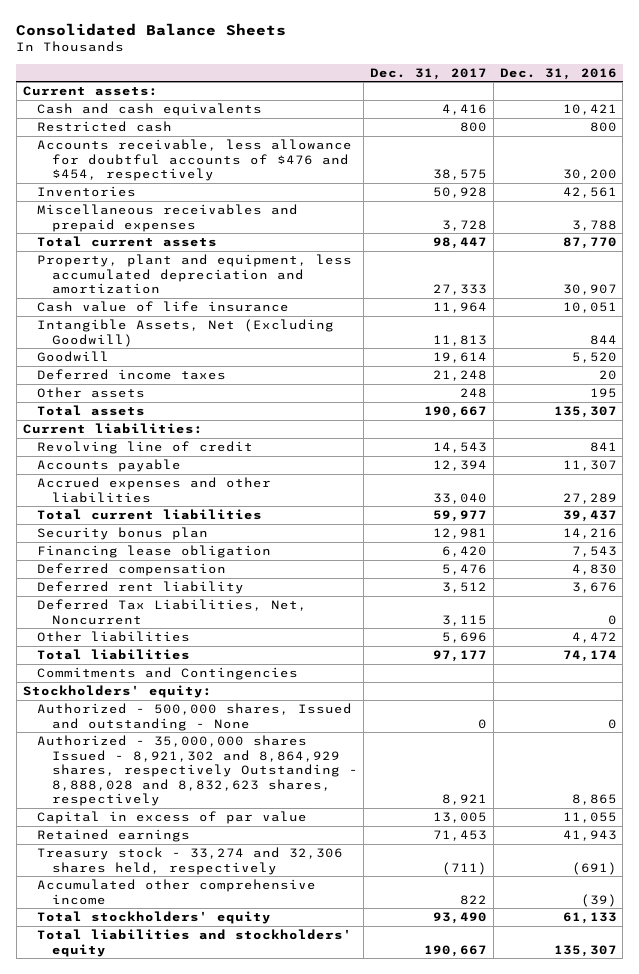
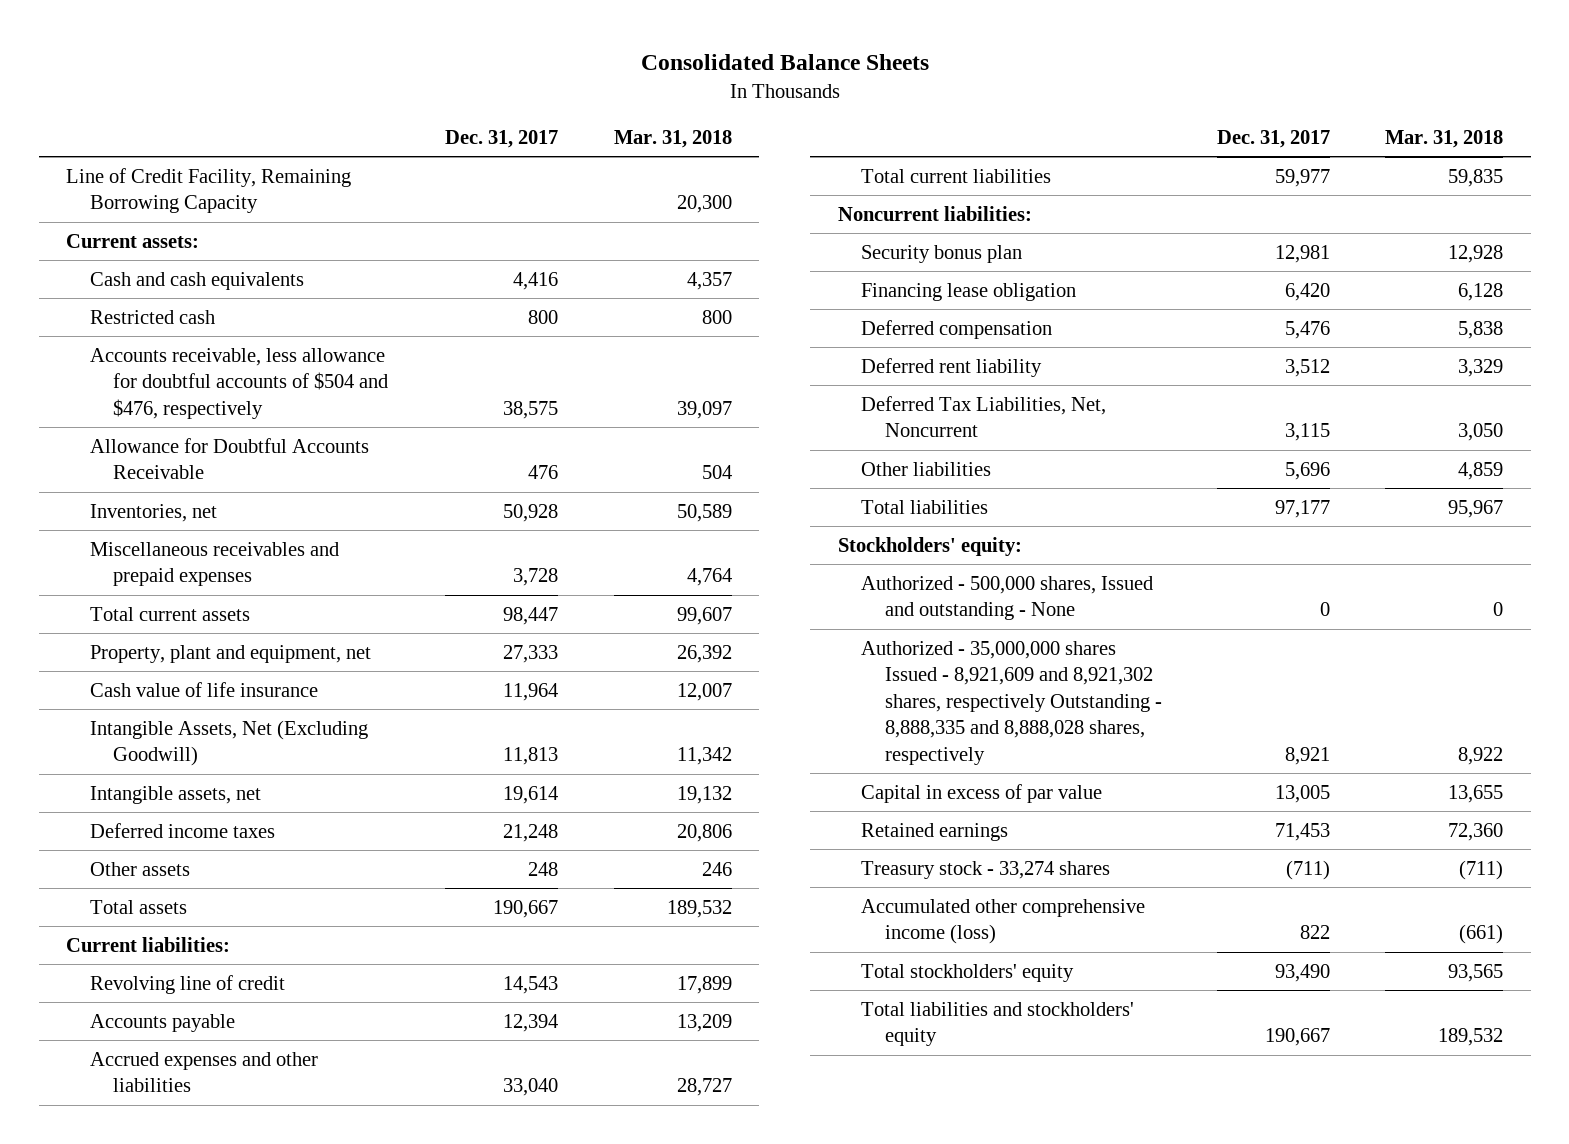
[499,67,617,80] Dec. 31, 2016 -> none
none -> [613,130,732,149] Mar. 31, 2018
none -> [66,167,352,214] Line of Credit Facility, Remaining Borrowing Capacity
[37,139,353,182] Accounts receivable, less allowance for doubtful accounts of $476 and $454, respectively -> [89,347,389,419] Accounts receivable, less allowance for doubtful accounts of $504 and $476, respectively
none -> [89,437,369,480] Allowance for Doubtful Accounts Receivable
[37,186,137,198] Inventories -> [89,503,217,522] Inventories, net
[37,254,353,295] Property, plant and equipment, less accumulated depreciation and amortization -> [89,644,371,663] Property, plant and equipment, net
[37,351,110,363] Goodwill -> [89,785,261,804] Intangible assets, net
none -> [837,205,1032,221] Noncurrent liabilities:
[37,667,299,681] Commitments and Contingencies -> none
[37,735,358,807] Authorized - 35,000,000 shares Issued - 8,921,302 and 8,864,929 shares, respectively Outstanding - 8,888,028 and 8,832,623 shares, respectively -> [861,640,1163,765] Authorized - 35,000,000 shares Issued - 8,921,609 and 8,921,302 shares, respectively Outstanding - 8,888,335 and 8,888,028 shares, respectively
[37,847,344,875] Treasury stock - 33,274 and 32,306 shares held, respectively -> [861,860,1111,879] Treasury stock - 33,274 shares
[37,879,317,905] Accumulated other comprehensive income -> [861,898,1146,945] Accumulated other comprehensive income (loss)

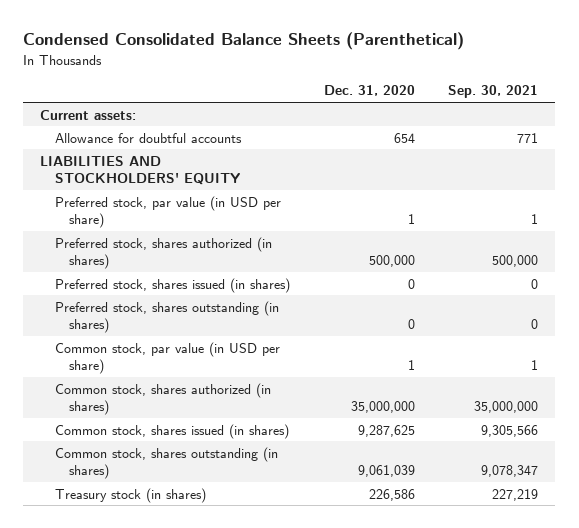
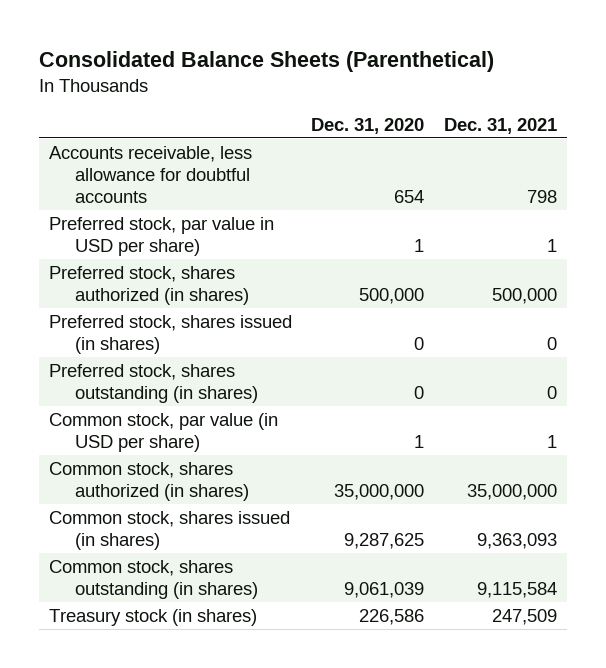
[23,32,465,51] Condensed Consolidated Balance Sheets (Parenthetical) -> [38,51,494,73] Consolidated Balance Sheets (Parenthetical)
[448,85,539,99] Sep. 30, 2021 -> none
none -> [444,117,558,134] Dec. 31, 2021
[40,109,137,120] Current assets: -> none
[40,155,240,185] LIABILITIES AND STOCKHOLDERS' EQUITY -> none
[54,132,242,143] Allowance for doubtful accounts -> [48,145,252,204] Accounts receivable, less allowance for doubtful accounts
[54,195,281,228] Preferred stock, par value (in USD per share) -> [48,216,274,257] Preferred stock, par value in USD per share)

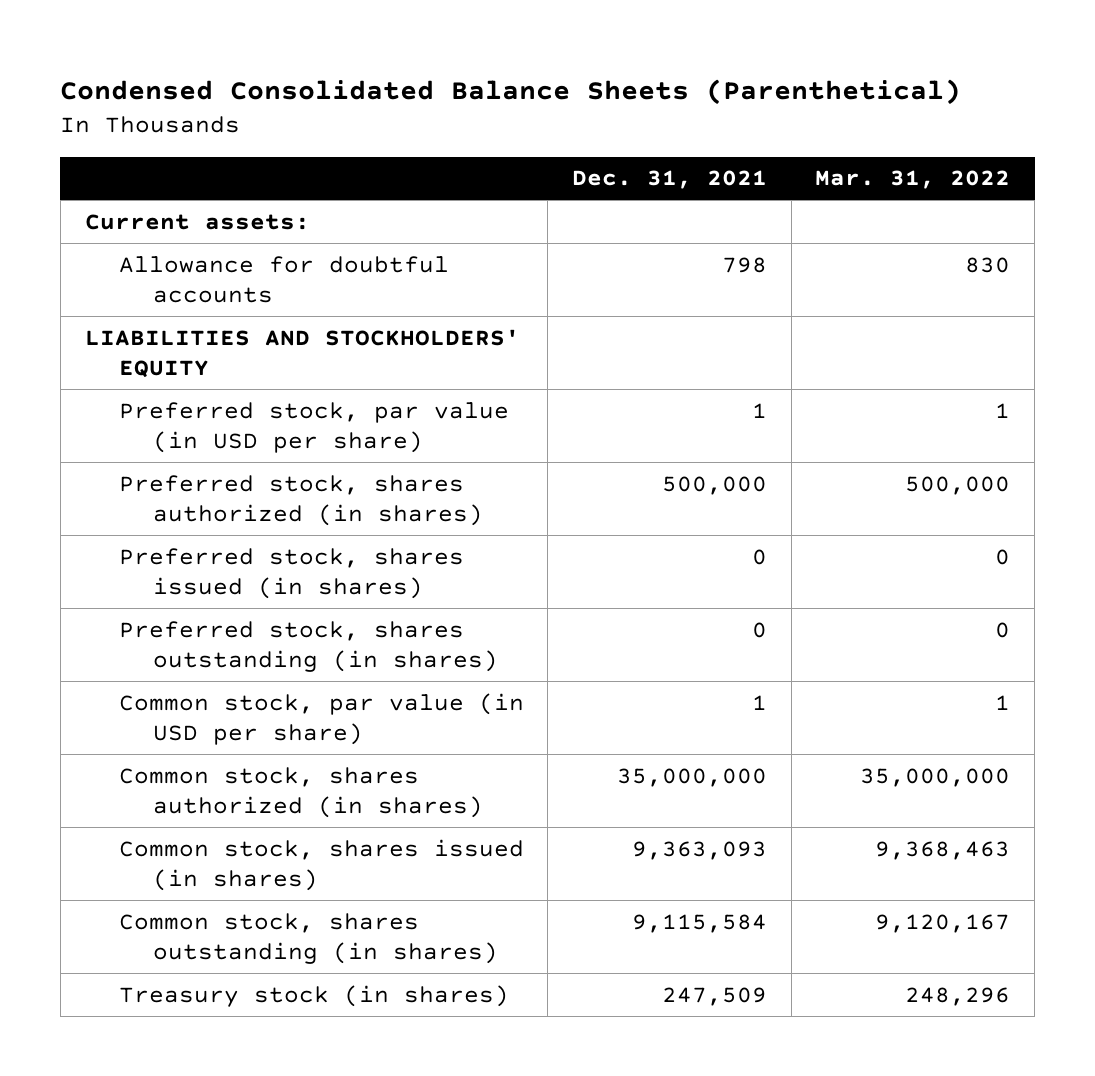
[38,51,494,73] Consolidated Balance Sheets (Parenthetical) -> [60,78,962,105] Condensed Consolidated Balance Sheets (Parenthetical)
[311,117,425,134] Dec. 31, 2020 -> none
none -> [815,170,1011,190] Mar. 31, 2022
none -> [84,213,310,230] Current assets:
[48,145,252,204] Accounts receivable, less allowance for doubtful accounts -> [118,255,449,304] Allowance for doubtful accounts
none -> [84,328,520,379] LIABILITIES AND STOCKHOLDERS' EQUITY
[48,216,274,257] Preferred stock, par value in USD per share) -> [118,401,509,454] Preferred stock, par value (in USD per share)

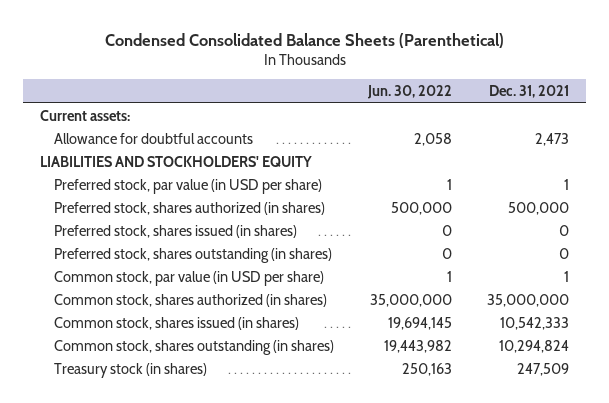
[815,170,1011,190] Mar. 31, 2022 -> none
none -> [367,84,453,99] Jun. 30, 2022
[722,256,768,273] 798 -> [534,132,569,146] 2,473
[632,840,768,860] 9,363,093 -> [499,316,569,330] 10,542,333
[632,913,768,933] 9,115,584 -> [498,339,569,353] 10,294,824

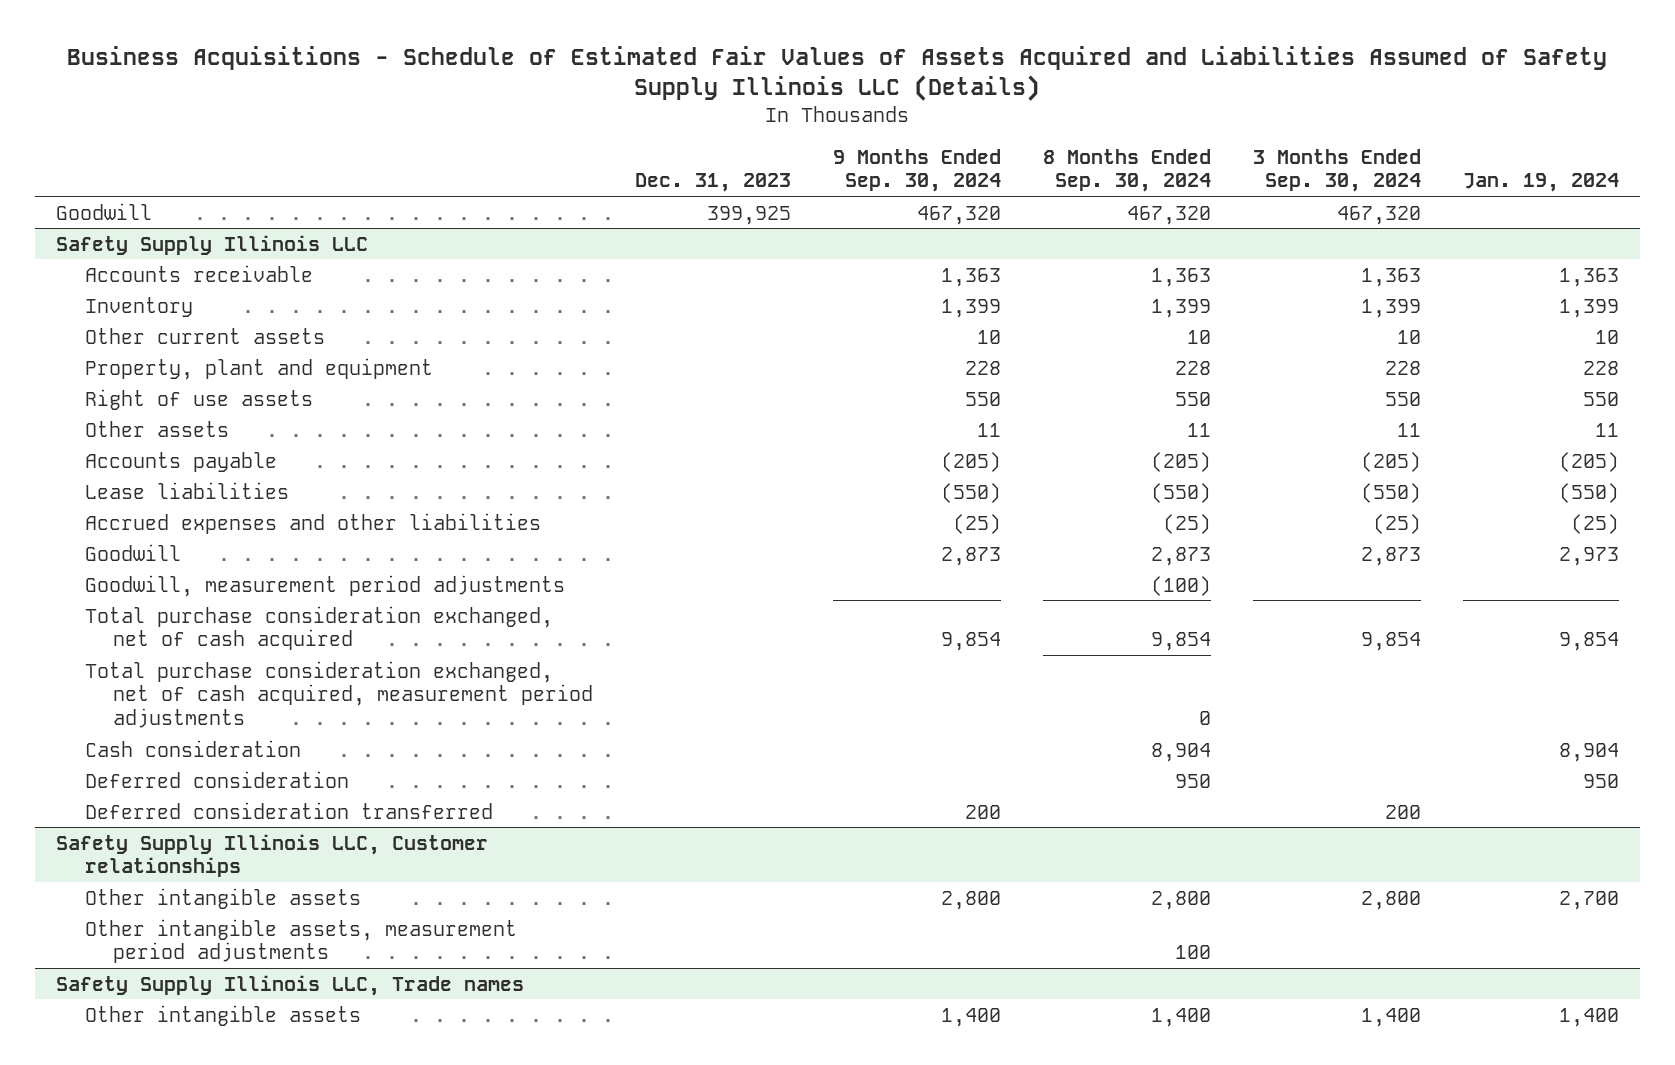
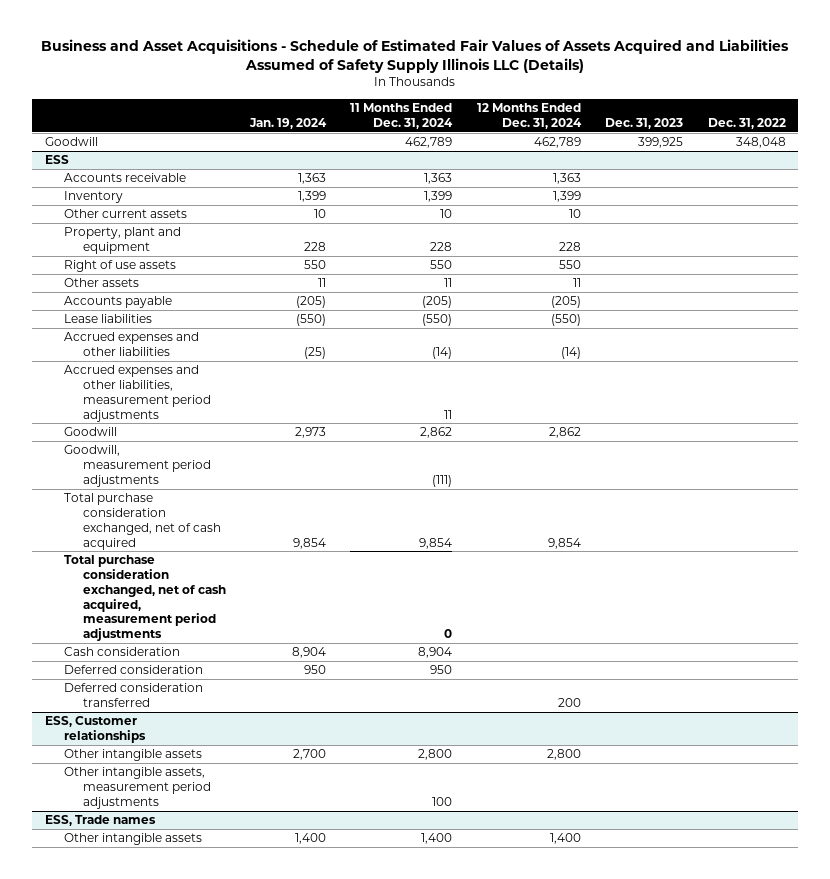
[67,46,1608,102] Business Acquisitions - Schedule of Estimated Fair Values of Assets Acquired and Liabilities Assumed of Safety Supply Illinois LLC (Details) -> [41,39,790,74] Business and Asset Acquisitions - Schedule of Estimated Fair Values of Assets Acquired and Liabilities Assumed of Safety Supply Illinois LLC (Details)
[832,148,1001,193] 9 Months Ended Sep. 30, 2024 -> none
[1042,148,1211,193] 8 Months Ended Sep. 30, 2024 -> none
[1252,148,1421,193] 3 Months Ended Sep. 30, 2024 -> none
none -> [350,102,454,129] 11 Months Ended Dec. 31, 2024
none -> [476,102,582,129] 12 Months Ended Dec. 31, 2024
none -> [707,117,786,129] Dec. 31, 2022
[56,234,369,255] Safety Supply Illinois LLC -> [44,155,69,165] ESS
none -> [63,365,211,422] Accrued expenses and other liabilities, measurement period adjustments
[56,833,489,878] Safety Supply Illinois LLC, Customer relationships -> none
none -> [44,716,146,744] ESS, Customer relationships
[56,974,525,996] Safety Supply Illinois LLC, Trade names -> none
none -> [44,815,156,827] ESS, Trade names

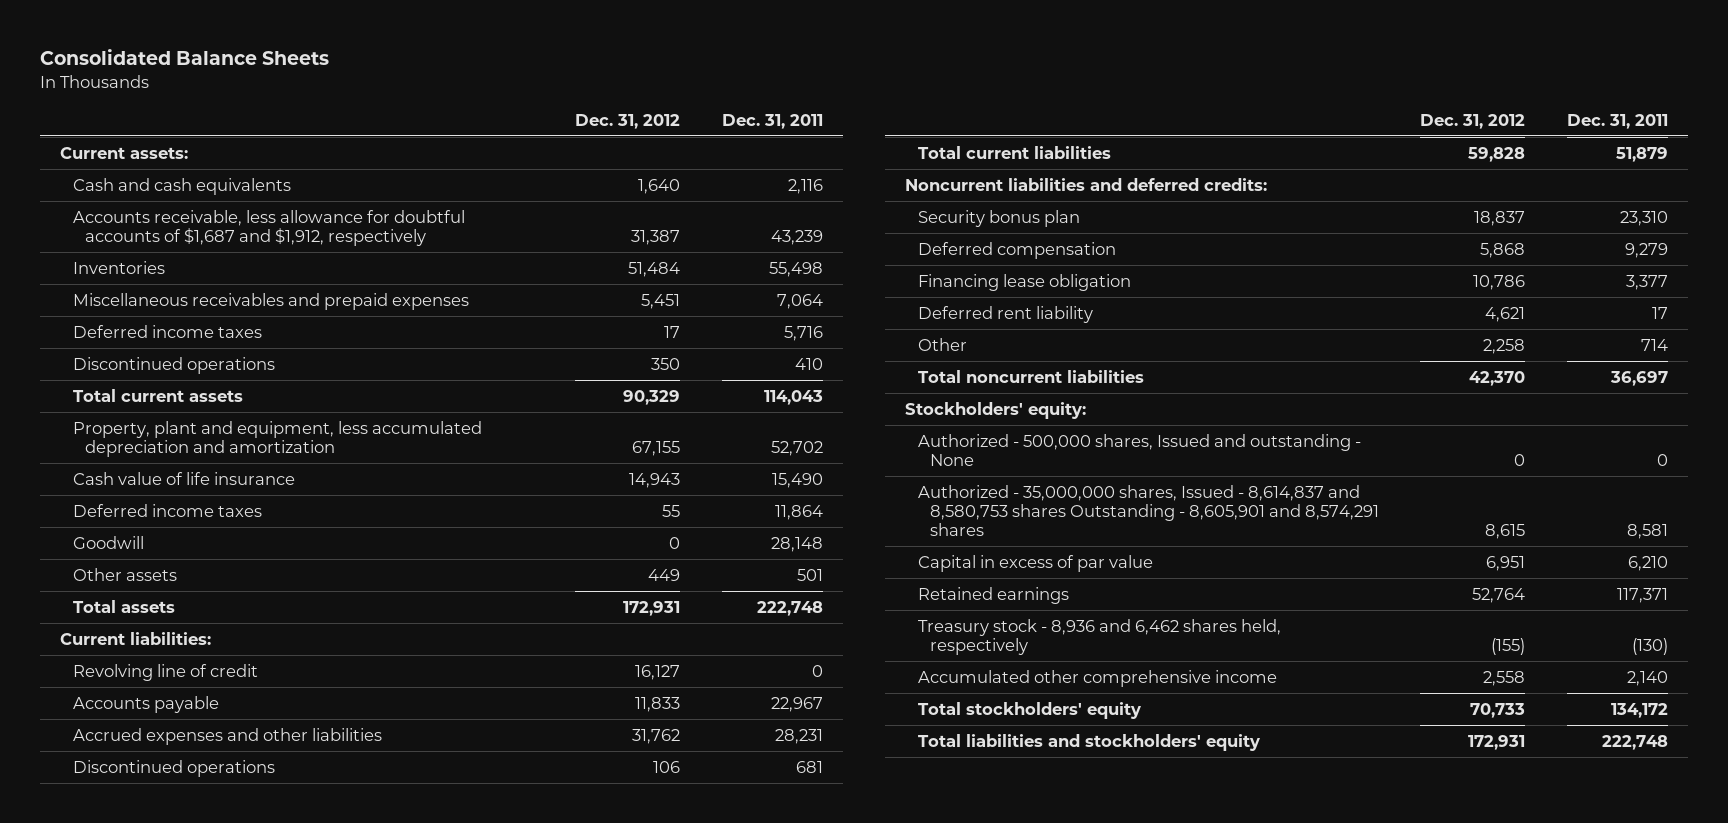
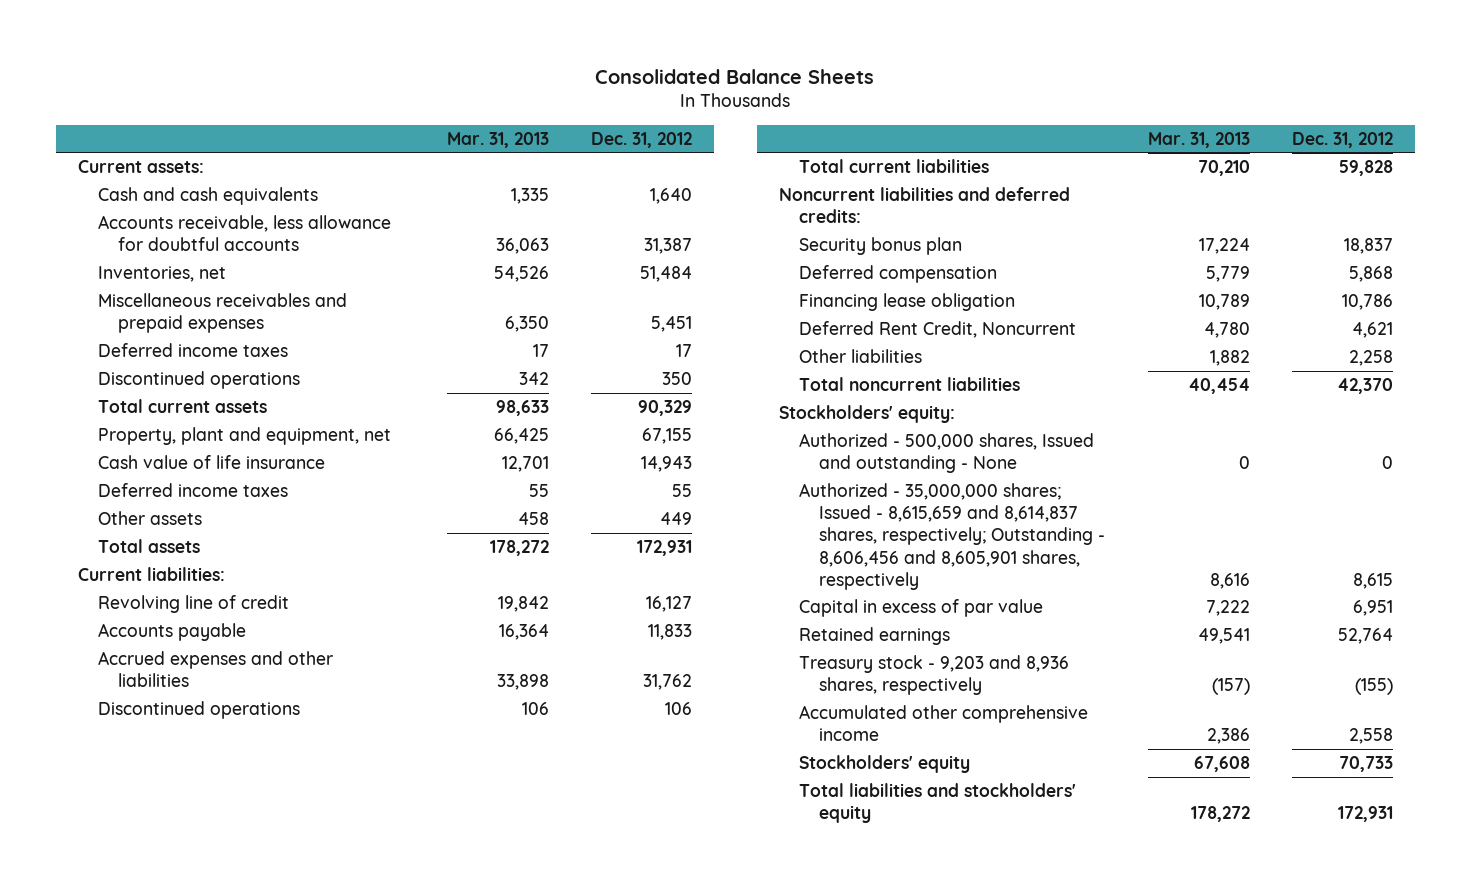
[721,113,823,129] Dec. 31, 2011 -> none
none -> [446,131,549,148] Mar. 31, 2013
[72,209,465,246] Accounts receivable, less allowance for doubtful accounts of $1,687 and $1,912, respectively -> [98,215,392,252] Accounts receivable, less allowance for doubtful accounts
[72,260,165,274] Inventories -> [98,266,227,283] Inventories, net
[72,420,482,457] Property, plant and equipment, less accumulated depreciation and amortization -> [98,427,392,446] Property, plant and equipment, net
[72,535,144,549] Goodwill -> none
[917,305,1093,323] Deferred rent liability -> [798,321,1076,339] Deferred Rent Credit, Noncurrent
[917,337,967,351] Other -> [798,349,922,364] Other liabilities
[917,484,1380,536] Authorized - 35,000,000 shares, Issued - 8,614,837 and 8,580,753 shares Outstanding - 8,605,901 and 8,574,291 shares -> [798,483,1106,590] Authorized - 35,000,000 shares; Issued - 8,615,659 and 8,614,837 shares, respectively; Outstanding - 8,606,456 and 8,605,901 shares, respectively
[917,618,1281,655] Treasury stock - 8,936 and 6,462 shares held, respectively -> [798,655,1069,696] Treasury stock - 9,203 and 8,936 shares, respectively
[917,701,1141,719] Total stockholders' equity -> [798,755,970,774] Stockholders' equity

